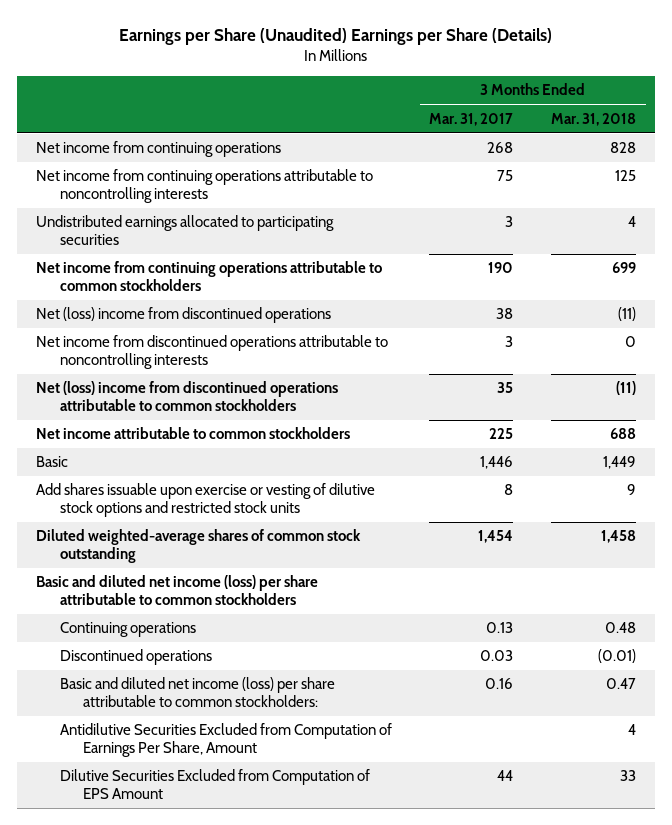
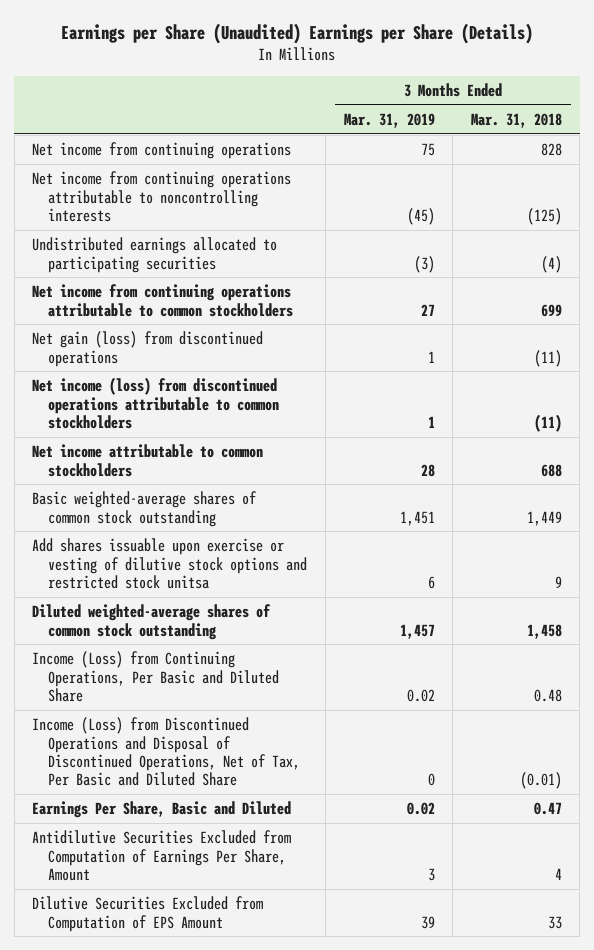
[429,112,514,126] Mar. 31, 2017 -> none
none -> [343,112,435,128] Mar. 31, 2019
[615,170,637,182] 125 -> [526,208,562,226] (125)
[628,216,637,228] 4 -> [540,255,562,273] (4)
[36,335,389,370] Net income from discontinued operations attributable to noncontrolling interests -> none
[36,307,332,324] Net (loss) income from discontinued operations -> [32,331,264,367] Net gain (loss) from discontinued operations
[36,381,339,412] Net (loss) income from discontinued operations attributable to common stockholders -> [32,377,280,430] Net income (loss) from discontinued operations attributable to common stockholders
[36,456,69,468] Basic -> [32,491,258,527] Basic weighted-average shares of common stock outstanding
[36,483,376,518] Add shares issuable upon exercise or vesting of dilutive stock options and restricted stock units -> [32,538,308,590] Add shares issuable upon exercise or vesting of dilutive stock options and restricted stock unitsa
[36,575,319,606] Basic and diluted net income (loss) per share attributable to common stockholders -> none
[59,622,196,638] Continuing operations -> [32,651,280,703] Income (Loss) from Continuing Operations, Per Basic and Diluted Share
[59,649,212,666] Discontinued operations -> [32,717,301,787] Income (Loss) from Discontinued Operations and Disposal of Discontinued Operations, Net of Tax, Per Basic and Diluted Share
[59,677,335,708] Basic and diluted net income (loss) per share attributable to common stockholders: -> [32,801,292,819] Earnings Per Share, Basic and Diluted

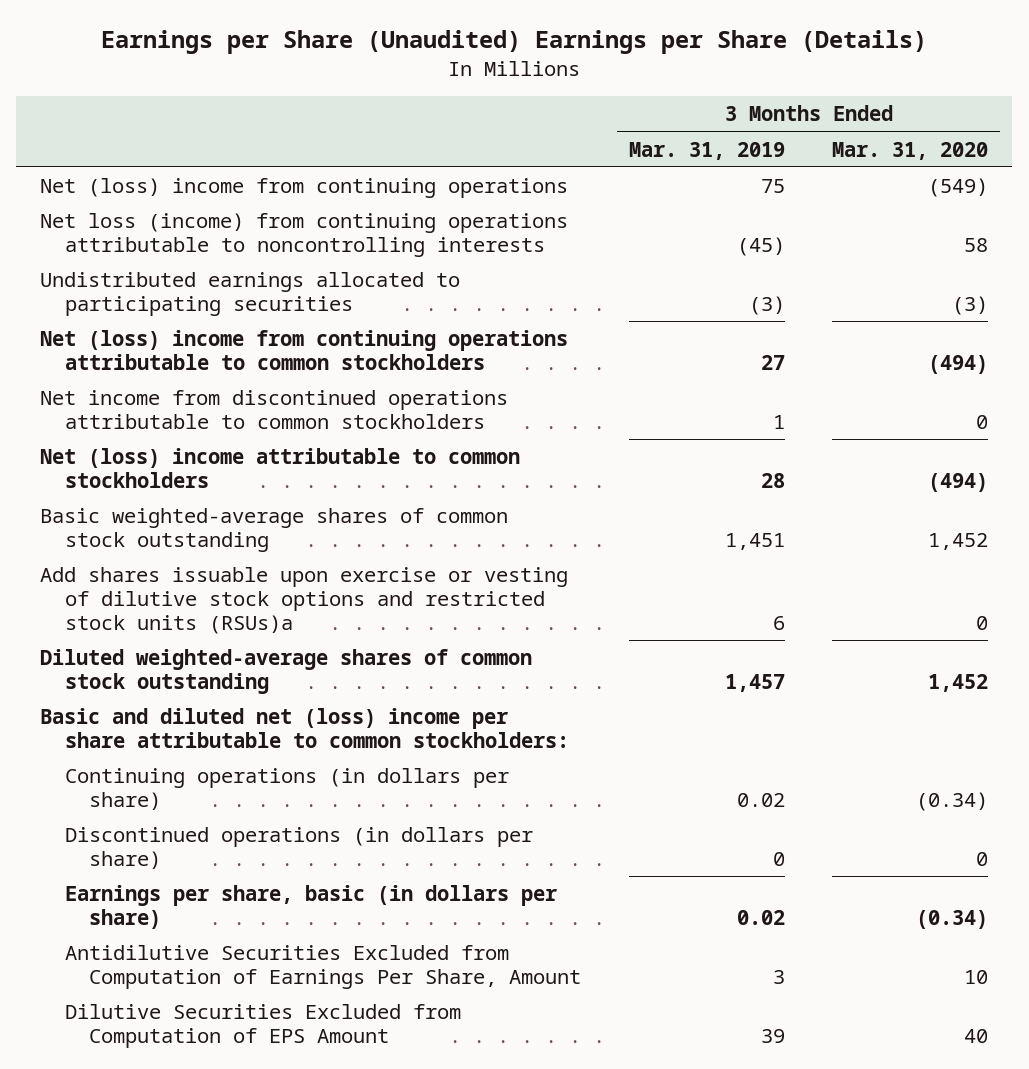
[470,112,562,128] Mar. 31, 2018 -> none
none -> [832,141,989,160] Mar. 31, 2020
[32,142,292,160] Net income from continuing operations -> [40,177,569,198] Net (loss) income from continuing operations
[32,171,292,223] Net income from continuing operations attributable to noncontrolling interests -> [40,212,569,258] Net loss (income) from continuing operations attributable to noncontrolling interests
[32,331,264,367] Net gain (loss) from discontinued operations -> none
[32,284,294,317] Net income from continuing operations attributable to common stockholders -> [40,329,569,371] Net (loss) income from continuing operations attributable to common stockholders
[32,377,280,430] Net income (loss) from discontinued operations attributable to common stockholders -> [40,389,509,430] Net income from discontinued operations attributable to common stockholders
[32,444,264,477] Net income attributable to common stockholders -> [40,447,521,489] Net (loss) income attributable to common stockholders
[32,538,308,590] Add shares issuable upon exercise or vesting of dilutive stock options and restricted stock unitsa -> [40,566,569,635] Add shares issuable upon exercise or vesting of dilutive stock options and restricted stock units (RSUs)a
[32,651,280,703] Income (Loss) from Continuing Operations, Per Basic and Diluted Share -> none
[32,717,301,787] Income (Loss) from Discontinued Operations and Disposal of Discontinued Operations, Net of Tax, Per Basic and Diluted Share -> none
none -> [40,707,569,749] Basic and diluted net (loss) income per share attributable to common stockholders:
none -> [64,767,509,811] Continuing operations (in dollars per share)
none -> [64,826,533,870] Discontinued operations (in dollars per share)
[32,801,292,819] Earnings Per Share, Basic and Diluted -> [64,884,557,930] Earnings per share, basic (in dollars per share)

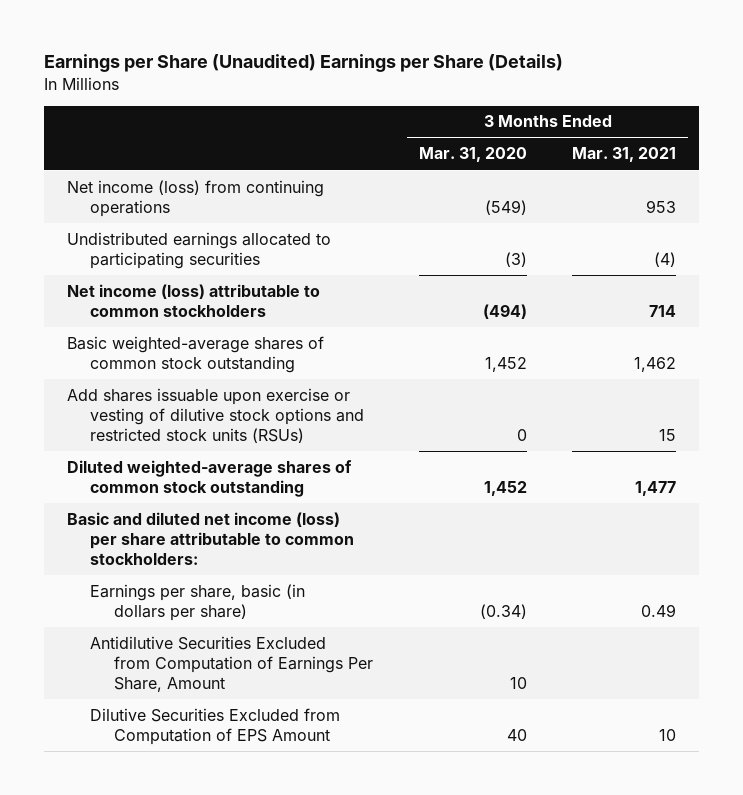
[628,141,785,160] Mar. 31, 2019 -> none
none -> [572,147,677,163] Mar. 31, 2021
[40,212,569,258] Net loss (income) from continuing operations attributable to noncontrolling interests -> none
[40,177,569,198] Net (loss) income from continuing operations -> [66,179,324,217] Net income (loss) from continuing operations
[40,329,569,371] Net (loss) income from continuing operations attributable to common stockholders -> none
[40,389,509,430] Net income from discontinued operations attributable to common stockholders -> none
[40,447,521,489] Net (loss) income attributable to common stockholders -> [66,283,320,317] Net income (loss) attributable to common stockholders
[40,566,569,635] Add shares issuable upon exercise or vesting of dilutive stock options and restricted stock units (RSUs)a -> [66,387,365,444] Add shares issuable upon exercise or vesting of dilutive stock options and restricted stock units (RSUs)
[64,767,509,811] Continuing operations (in dollars per share) -> none
[64,826,533,870] Discontinued operations (in dollars per share) -> none
[40,707,569,749] Basic and diluted net (loss) income per share attributable to common stockholders: -> [66,511,355,566] Basic and diluted net income (loss) per share attributable to common stockholders:

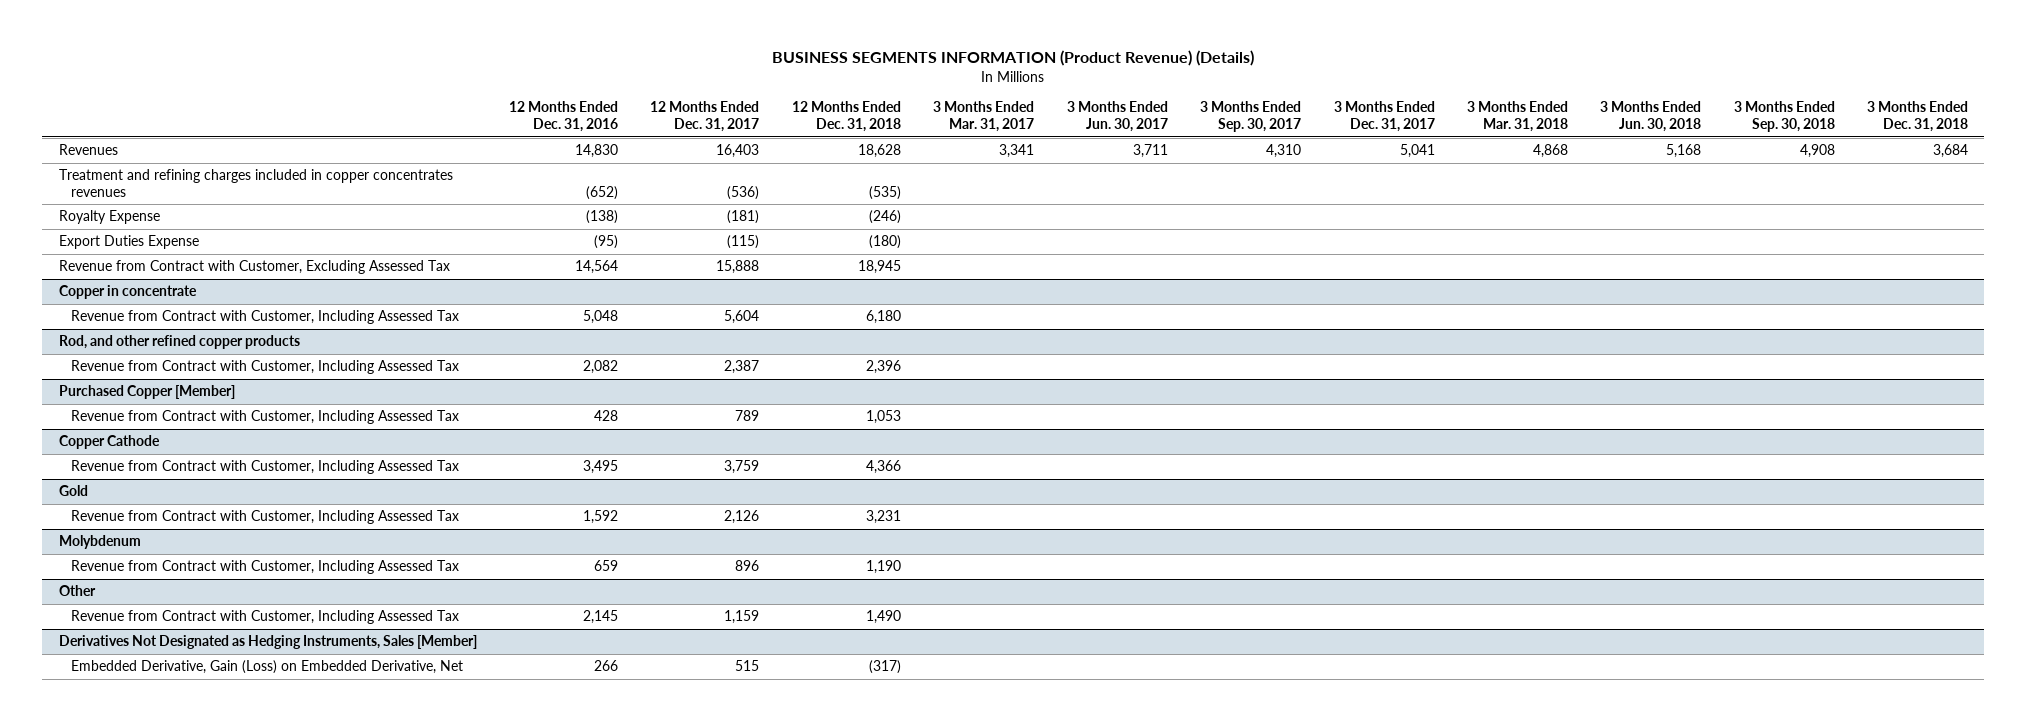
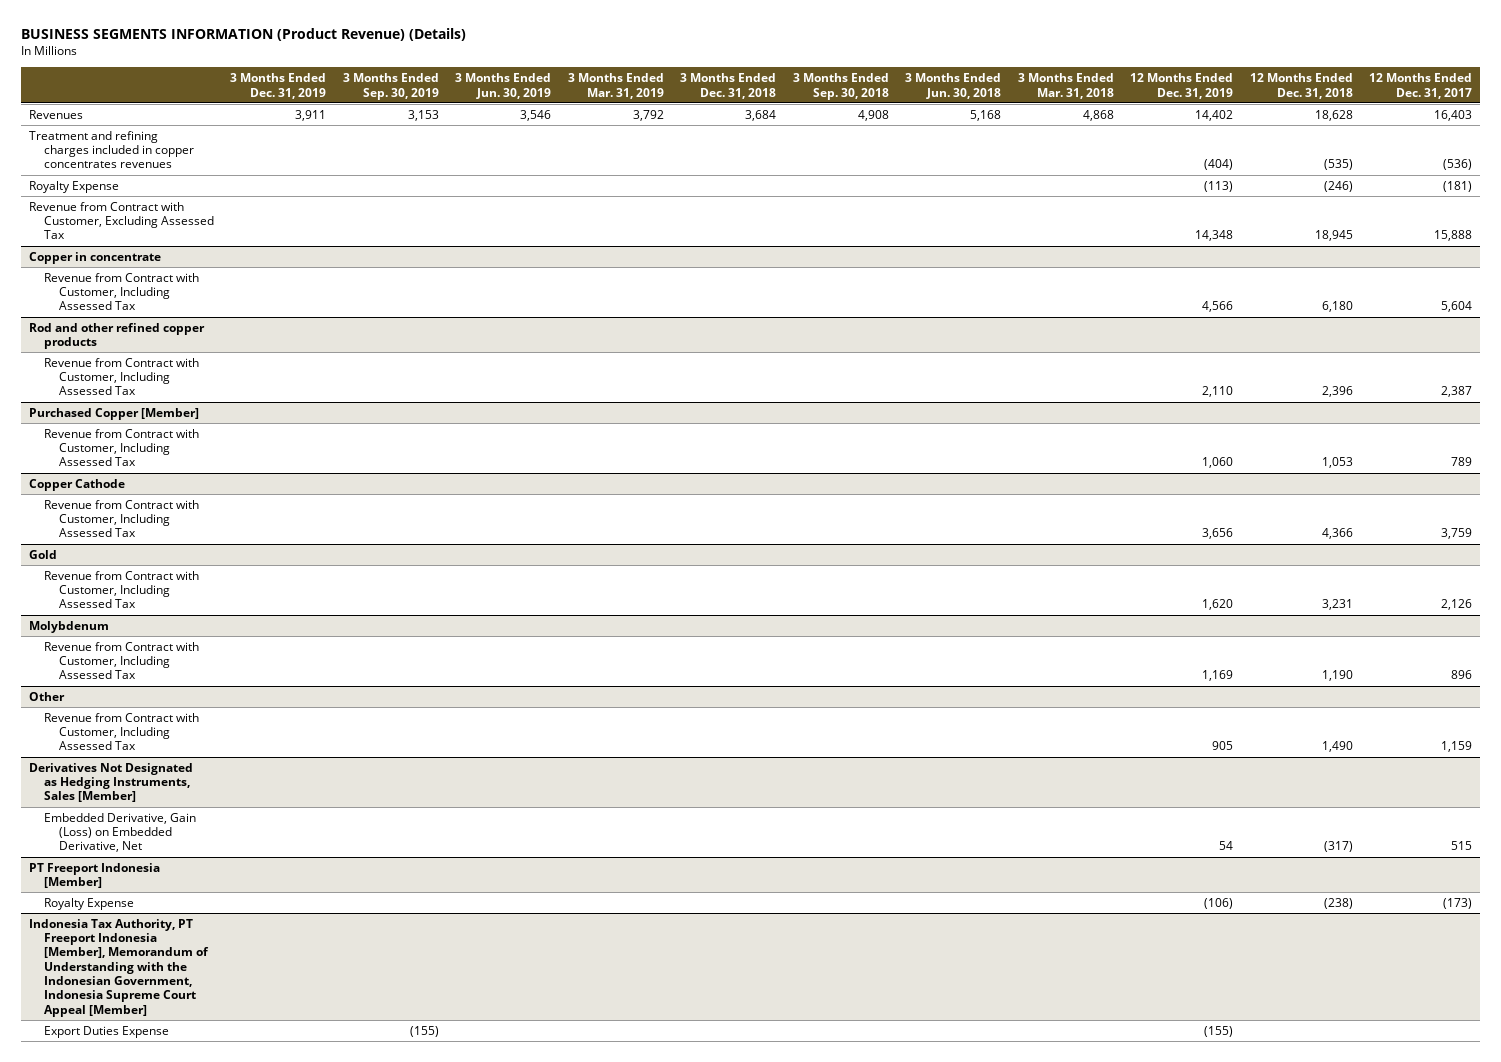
[509,101,619,132] 12 Months Ended Dec. 31, 2016 -> none
[933,101,1035,132] 3 Months Ended Mar. 31, 2017 -> none
[1066,101,1168,132] 3 Months Ended Jun. 30, 2017 -> none
[1200,101,1302,132] 3 Months Ended Sep. 30, 2017 -> none
[1333,101,1435,132] 3 Months Ended Dec. 31, 2017 -> none
none -> [230,73,327,99] 3 Months Ended Dec. 31, 2019
none -> [342,73,439,100] 3 Months Ended Sep. 30, 2019
none -> [455,73,552,99] 3 Months Ended Jun. 30, 2019
none -> [567,73,664,99] 3 Months Ended Mar. 31, 2019
none -> [1130,73,1234,99] 12 Months Ended Dec. 31, 2019
[58,235,199,250] Export Duties Expense -> none
[58,335,300,350] Rod, and other refined copper products -> [28,322,205,350] Rod and other refined copper products
none -> [28,862,160,889] PT Freeport Indonesia [Member]
none -> [43,897,134,910] Royalty Expense
none -> [28,918,209,1017] Indonesia Tax Authority, PT Freeport Indonesia [Member], Memorandum of Understanding with the Indonesian Government, Indonesia Supreme Court Appeal [Member]
none -> [43,1025,169,1038] Export Duties Expense

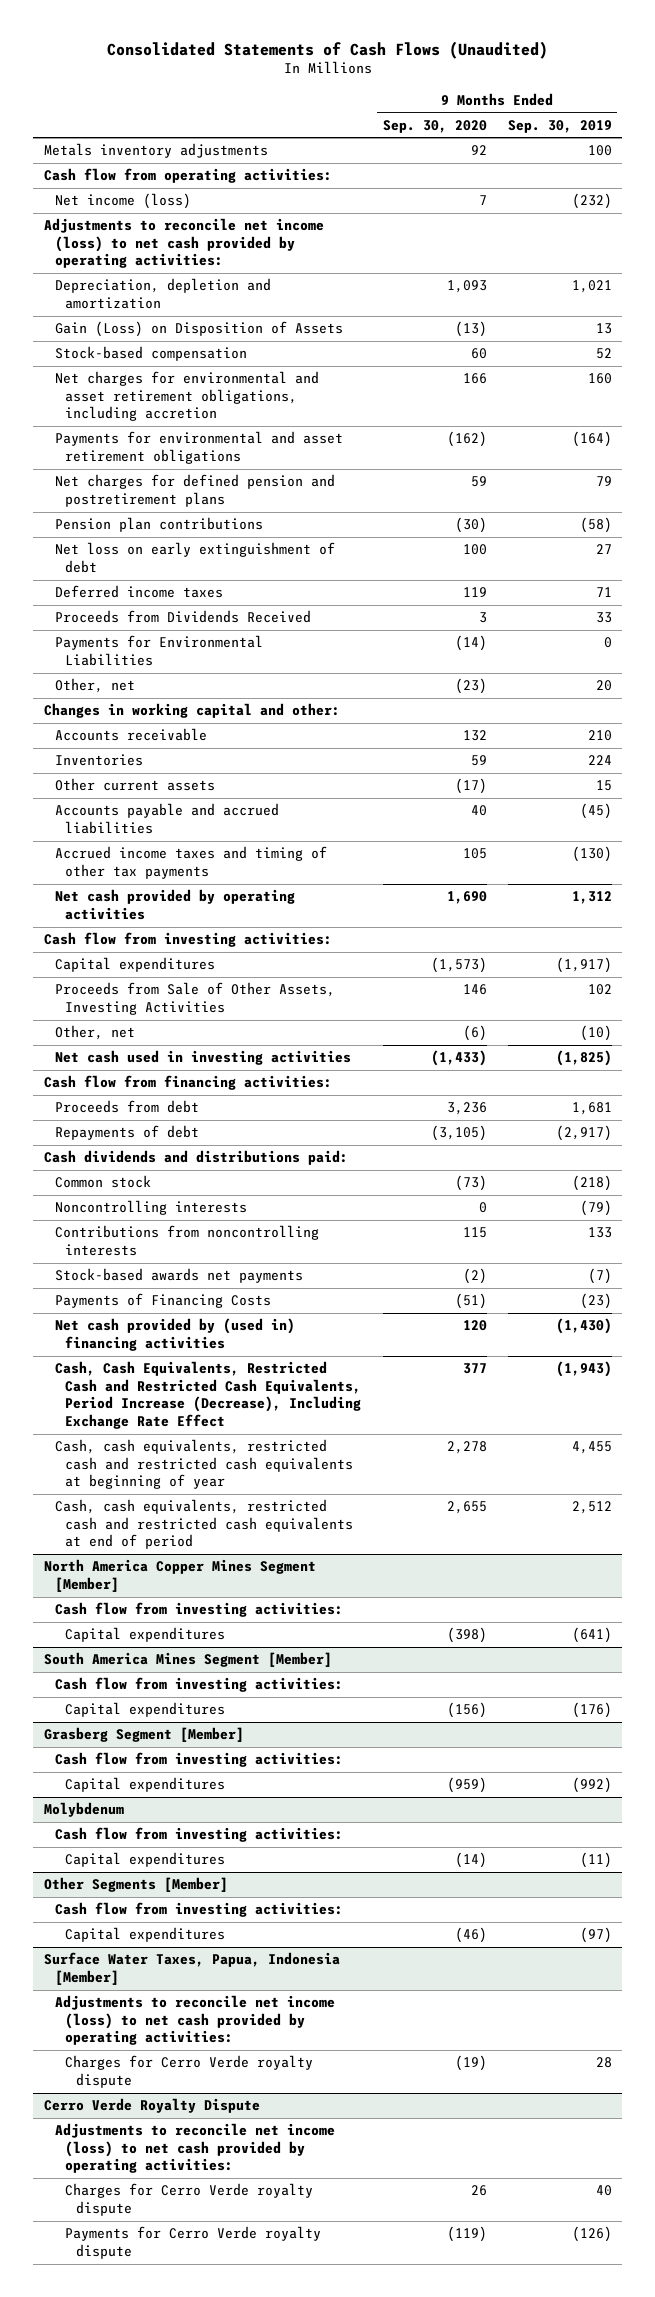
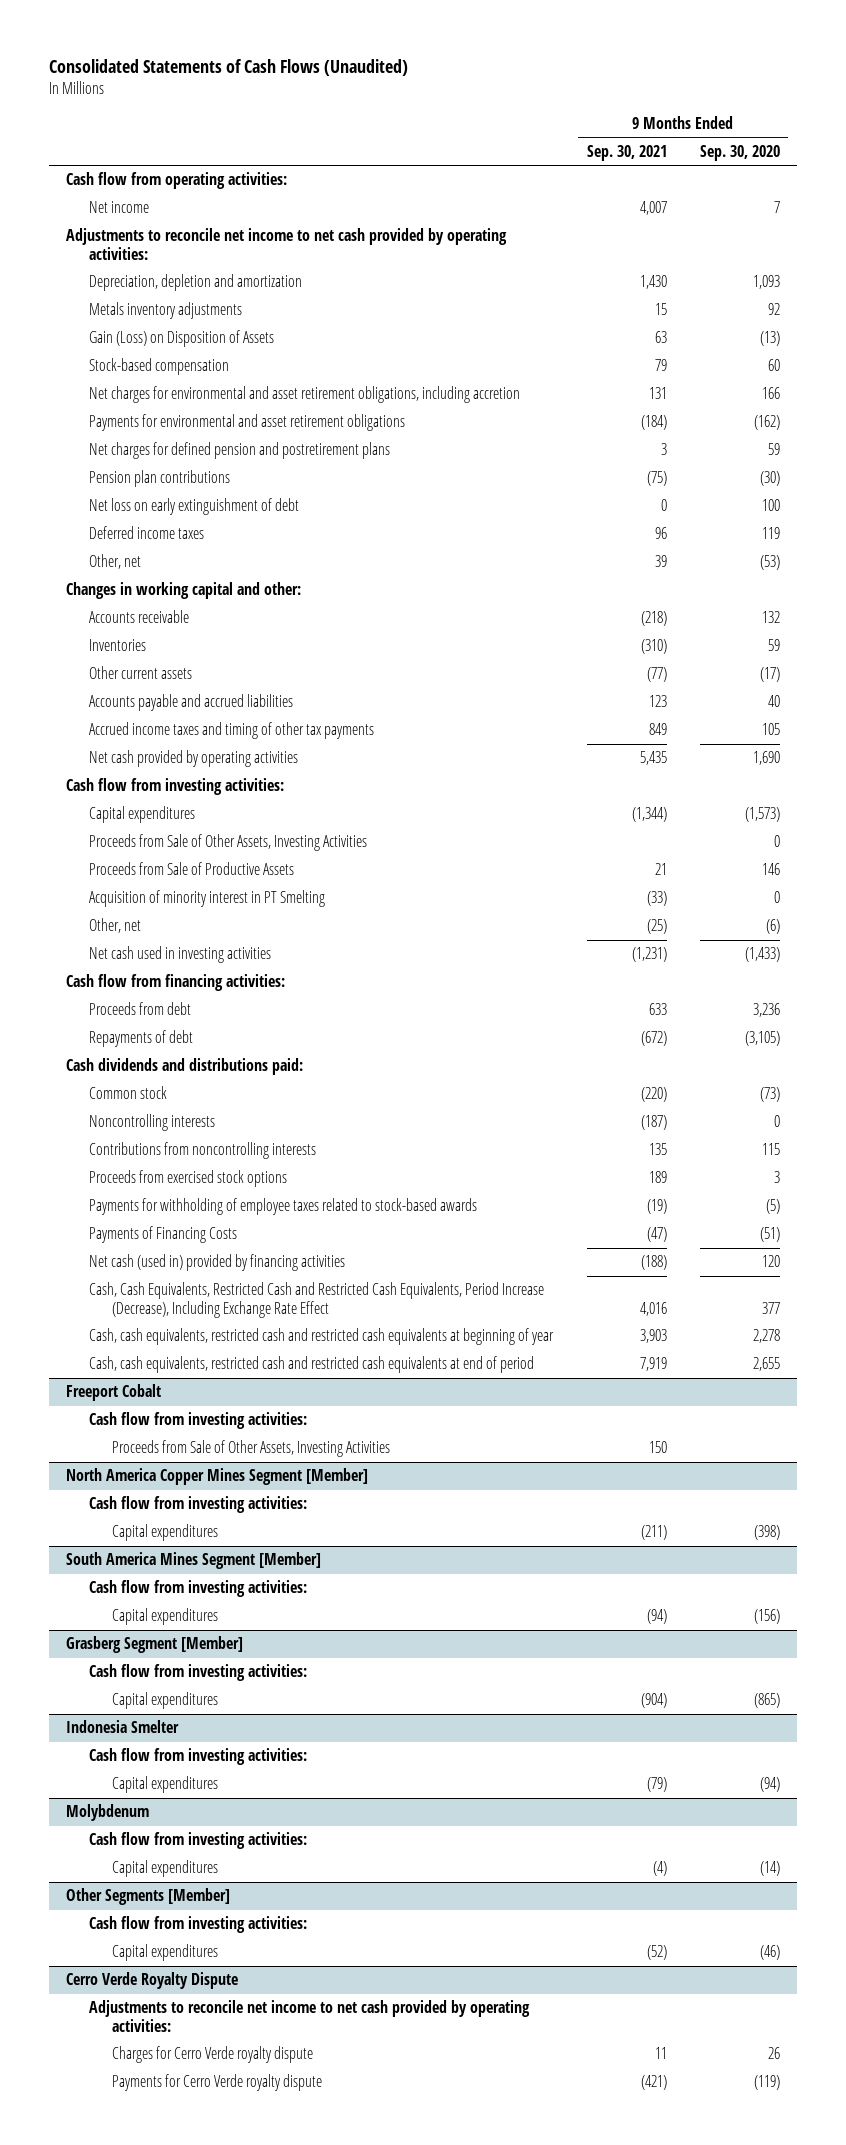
[507,119,612,133] Sep. 30, 2019 -> none
none -> [586,144,667,161] Sep. 30, 2021
[54,193,191,210] Net income (loss) -> [89,201,150,214] Net income
[43,218,324,269] Adjustments to reconcile net income (loss) to net cash provided by operating activities: -> [66,228,508,260] Adjustments to reconcile net income to net cash provided by operating activities:
[43,143,268,159] Metals inventory adjustments -> [89,302,243,320] Metals inventory adjustments
[54,610,311,624] Proceeds from Dividends Received -> none
[54,635,263,666] Payments for Environmental Liabilities -> none
[454,678,487,695] (23) -> [760,555,781,571] (53)
[462,984,487,996] 146 -> [774,835,781,848] 0
none -> [89,862,295,876] Proceeds from Sale of Productive Assets
none -> [89,890,326,908] Acquisition of minority interest in PT Smelting
[54,1268,303,1284] Stock-based awards net payments -> none
none -> [89,1170,288,1188] Proceeds from exercised stock options
none -> [89,1198,478,1216] Payments for withholding of employee taxes related to stock-based awards
[54,1318,295,1351] Net cash provided by (used in) financing activities -> [89,1254,346,1272] Net cash (used in) provided by financing activities
none -> [66,1384,162,1402] Freeport Cobalt
none -> [89,1412,308,1430] Cash flow from investing activities:
none -> [112,1440,391,1458] Proceeds from Sale of Other Assets, Investing Activities
[446,1777,487,1794] (959) -> [754,1693,781,1709] (865)
none -> [66,1720,180,1734] Indonesia Smelter
none -> [89,1748,308,1766] Cash flow from investing activities:
none -> [112,1776,219,1794] Capital expenditures
[43,1952,340,1985] Surface Water Taxes, Papua, Indonesia [Member] -> none
[54,1995,335,2046] Adjustments to reconcile net income (loss) to net cash provided by operating activities: -> none
[65,2055,314,2088] Charges for Cerro Verde royalty dispute -> none
[54,2123,335,2174] Adjustments to reconcile net income (loss) to net cash provided by operating activities: -> [89,2000,531,2032] Adjustments to reconcile net income to net cash provided by operating activities:

